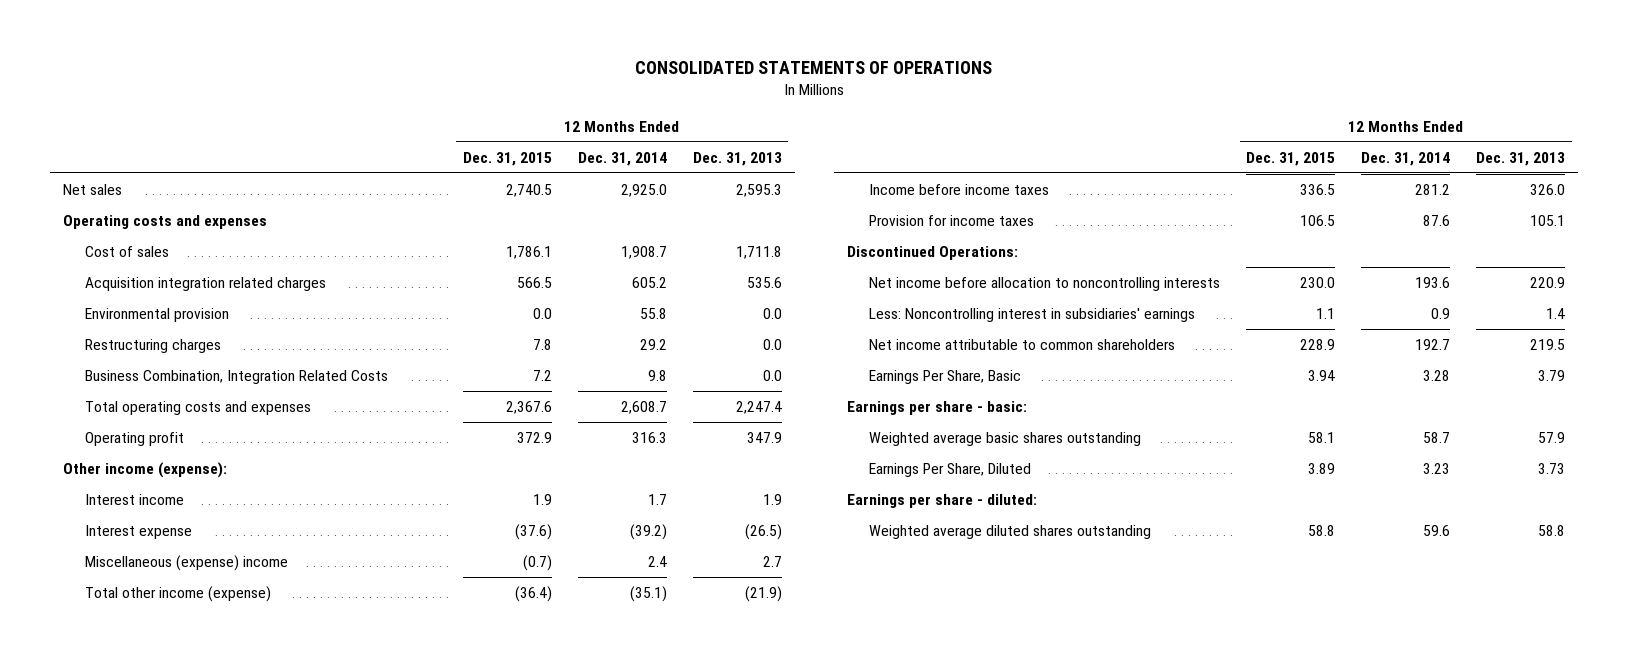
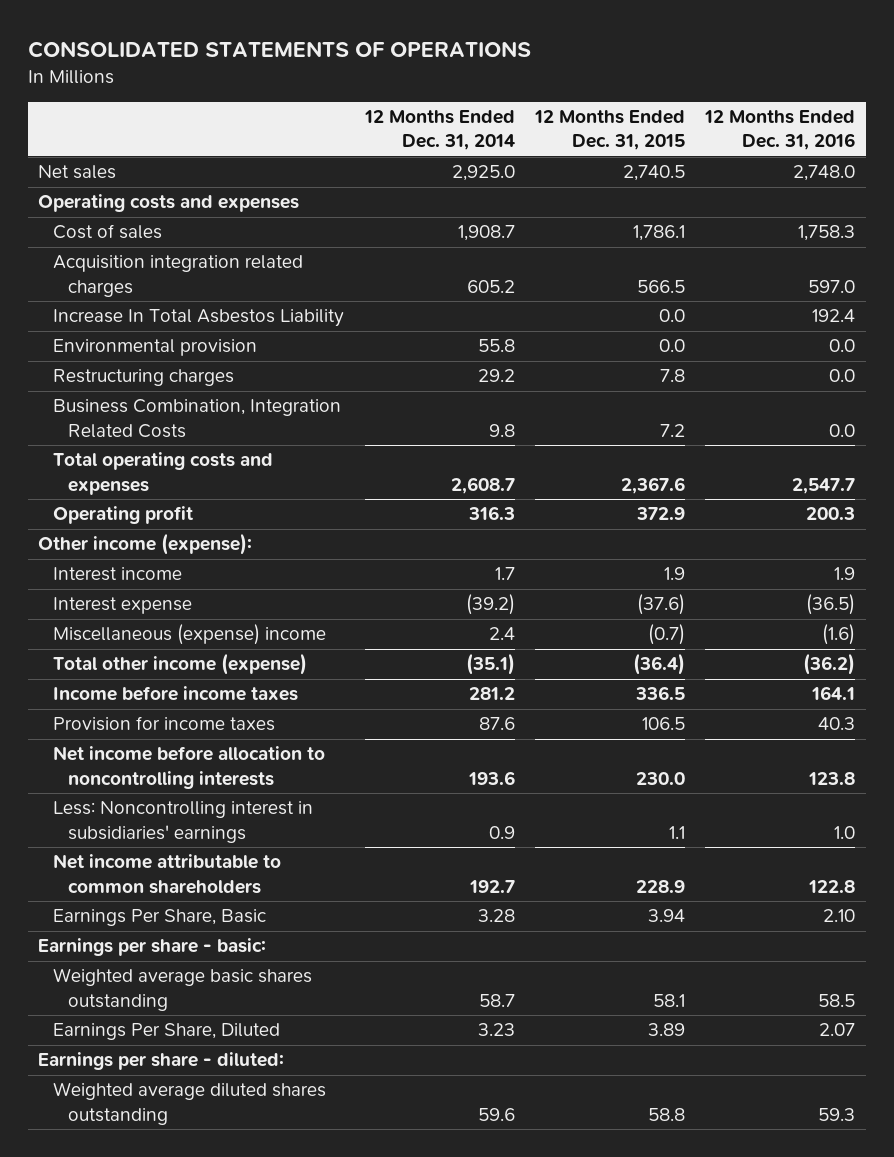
[692,151,782,166] Dec. 31, 2013 -> none
none -> [704,110,856,151] 12 Months Ended Dec. 31, 2016
none -> [53,309,345,328] Increase In Total Asbestos Liability
[846,246,1018,261] Discontinued Operations: -> none

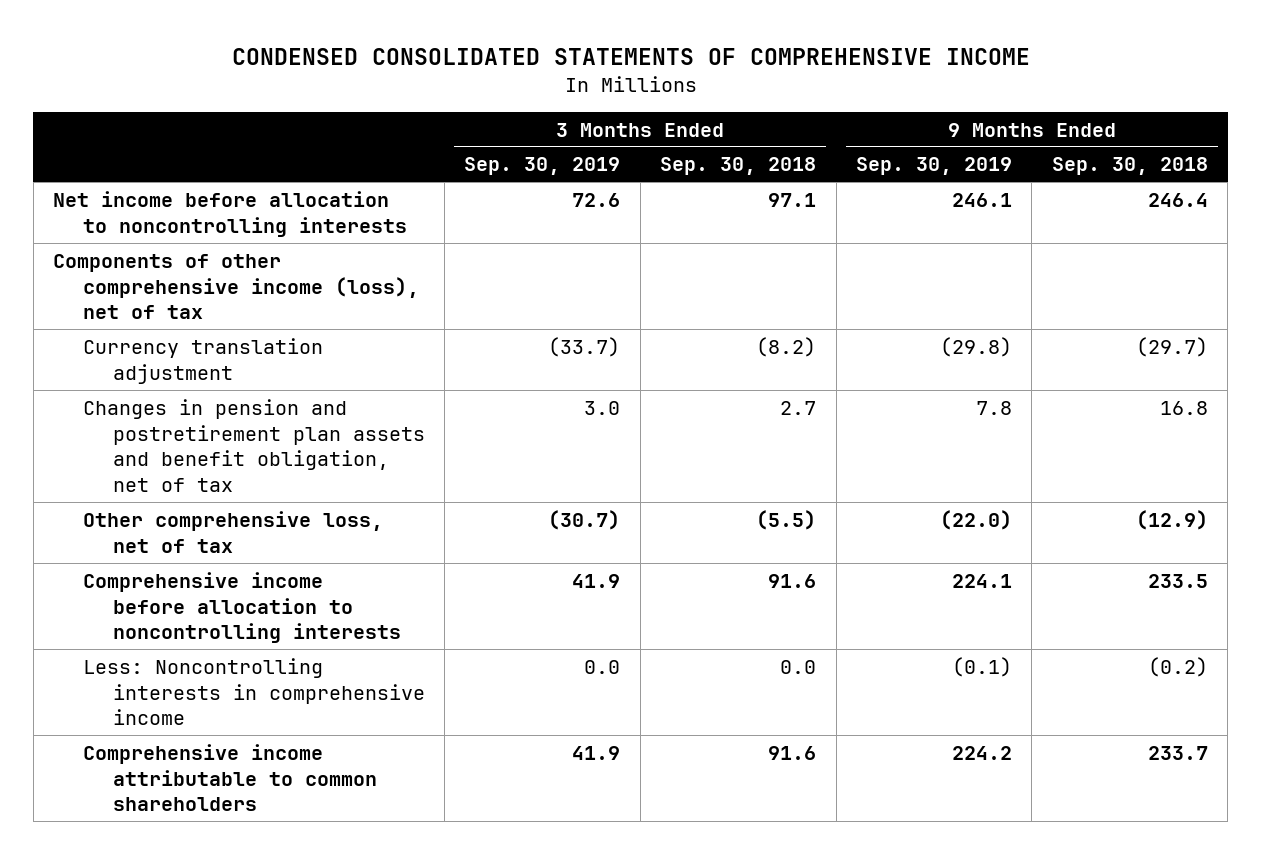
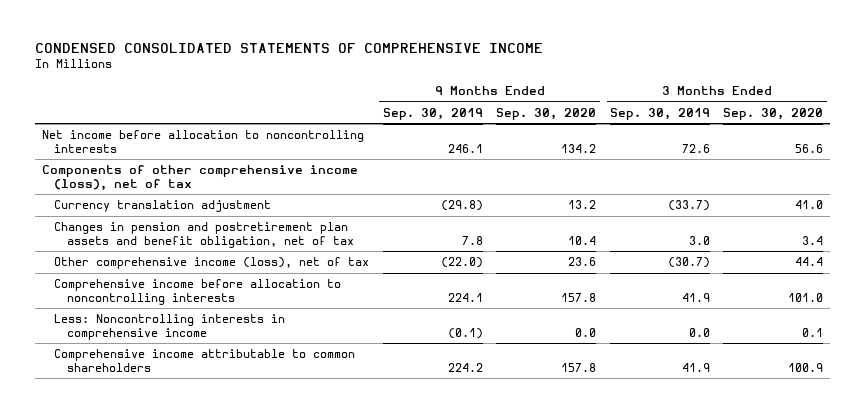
[660,157,817,176] Sep. 30, 2018 -> none
[1051,157,1208,176] Sep. 30, 2018 -> none
none -> [496,107,597,120] Sep. 30, 2020
none -> [723,107,824,120] Sep. 30, 2020
[82,510,383,553] Other comprehensive loss, net of tax -> [54,257,370,270] Other comprehensive income (loss), net of tax

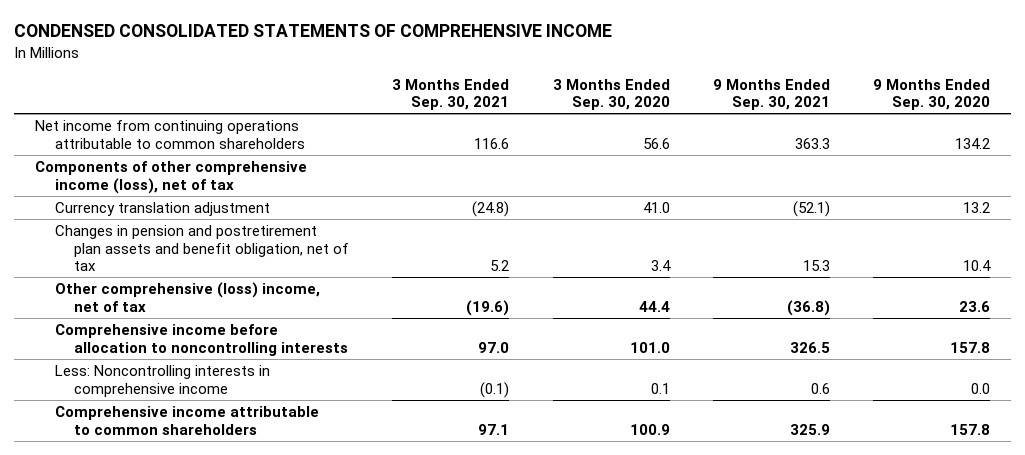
[382,107,483,120] Sep. 30, 2019 -> none
[609,107,710,120] Sep. 30, 2019 -> none
none -> [392,78,510,111] 3 Months Ended Sep. 30, 2021
none -> [712,78,830,111] 9 Months Ended Sep. 30, 2021
[41,130,364,153] Net income before allocation to noncontrolling interests -> [35,119,305,149] Net income from continuing operations attributable to common shareholders
[54,257,370,270] Other comprehensive income (loss), net of tax -> [54,281,320,312] Other comprehensive (loss) income, net of tax

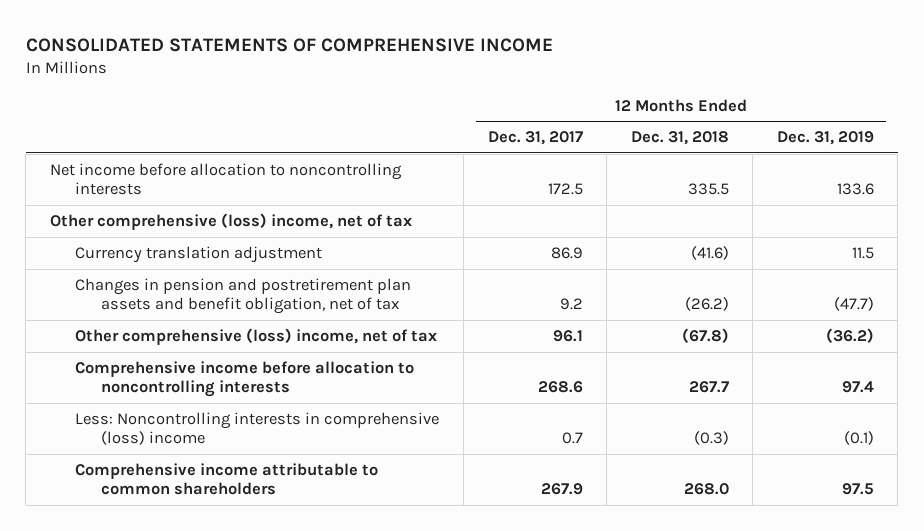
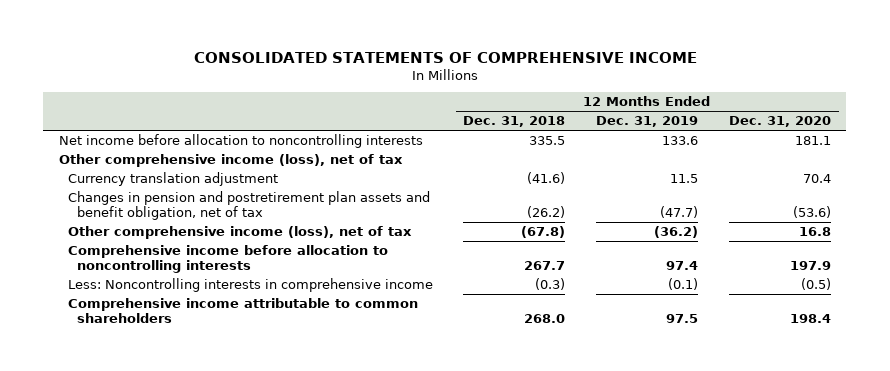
[487,131,583,146] Dec. 31, 2017 -> none
none -> [728,116,831,128] Dec. 31, 2020
[49,212,412,230] Other comprehensive (loss) income, net of tax -> [58,154,403,168] Other comprehensive income (loss), net of tax
[75,327,438,345] Other comprehensive (loss) income, net of tax -> [67,226,412,240] Other comprehensive income (loss), net of tax
[75,411,440,446] Less: Noncontrolling interests in comprehensive (loss) income -> [67,278,433,293] Less: Noncontrolling interests in comprehensive income

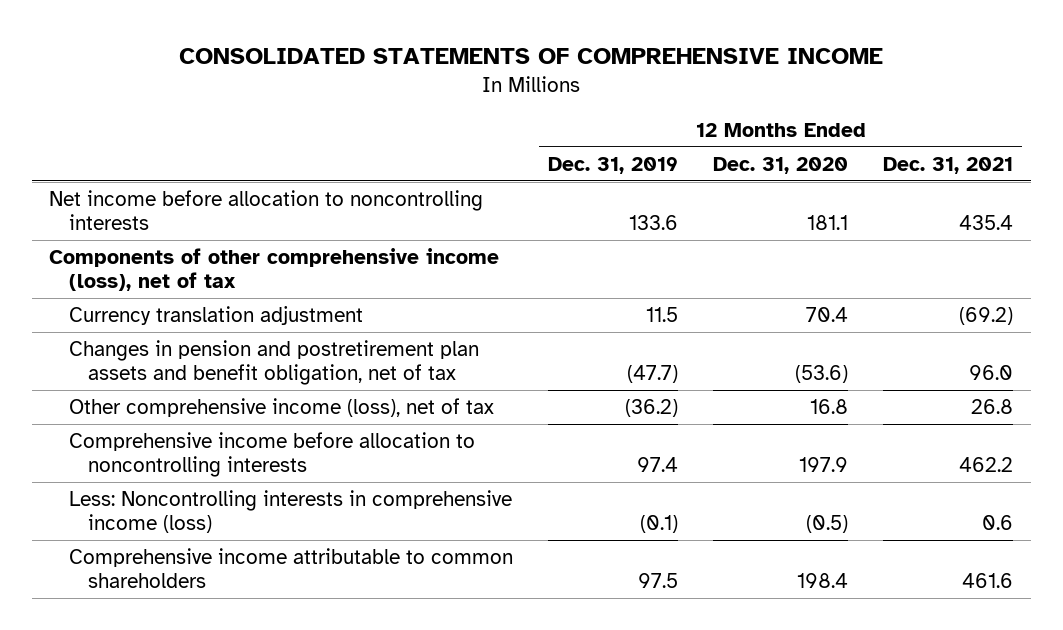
[463,116,566,128] Dec. 31, 2018 -> none
none -> [883,156,1014,174] Dec. 31, 2021
[58,154,403,168] Other comprehensive income (loss), net of tax -> [49,248,500,292] Components of other comprehensive income (loss), net of tax
[67,278,433,293] Less: Noncontrolling interests in comprehensive income -> [68,490,512,534] Less: Noncontrolling interests in comprehensive income (loss)

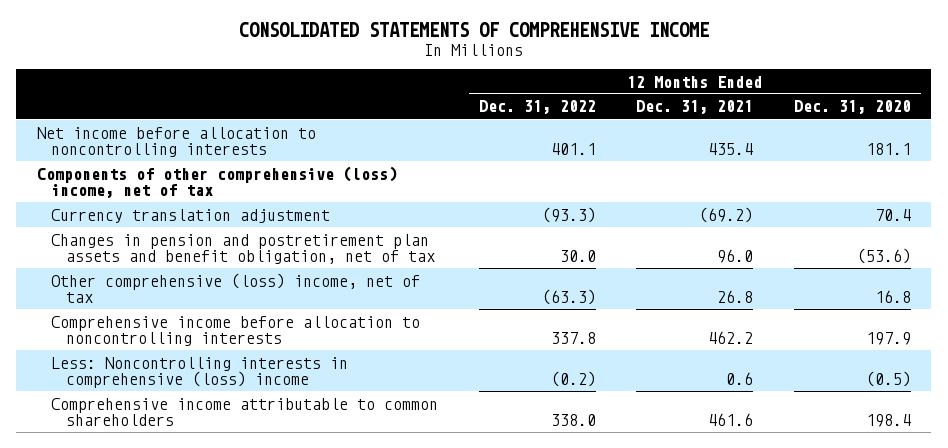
[547,156,678,174] Dec. 31, 2019 -> none
none -> [478,100,596,115] Dec. 31, 2022
[49,248,500,292] Components of other comprehensive income (loss), net of tax -> [36,165,397,199] Components of other comprehensive (loss) income, net of tax
[68,398,494,418] Other comprehensive income (loss), net of tax -> [51,272,421,304] Other comprehensive (loss) income, net of tax
[68,490,512,534] Less: Noncontrolling interests in comprehensive income (loss) -> [51,356,349,389] Less: Noncontrolling interests in comprehensive (loss) income

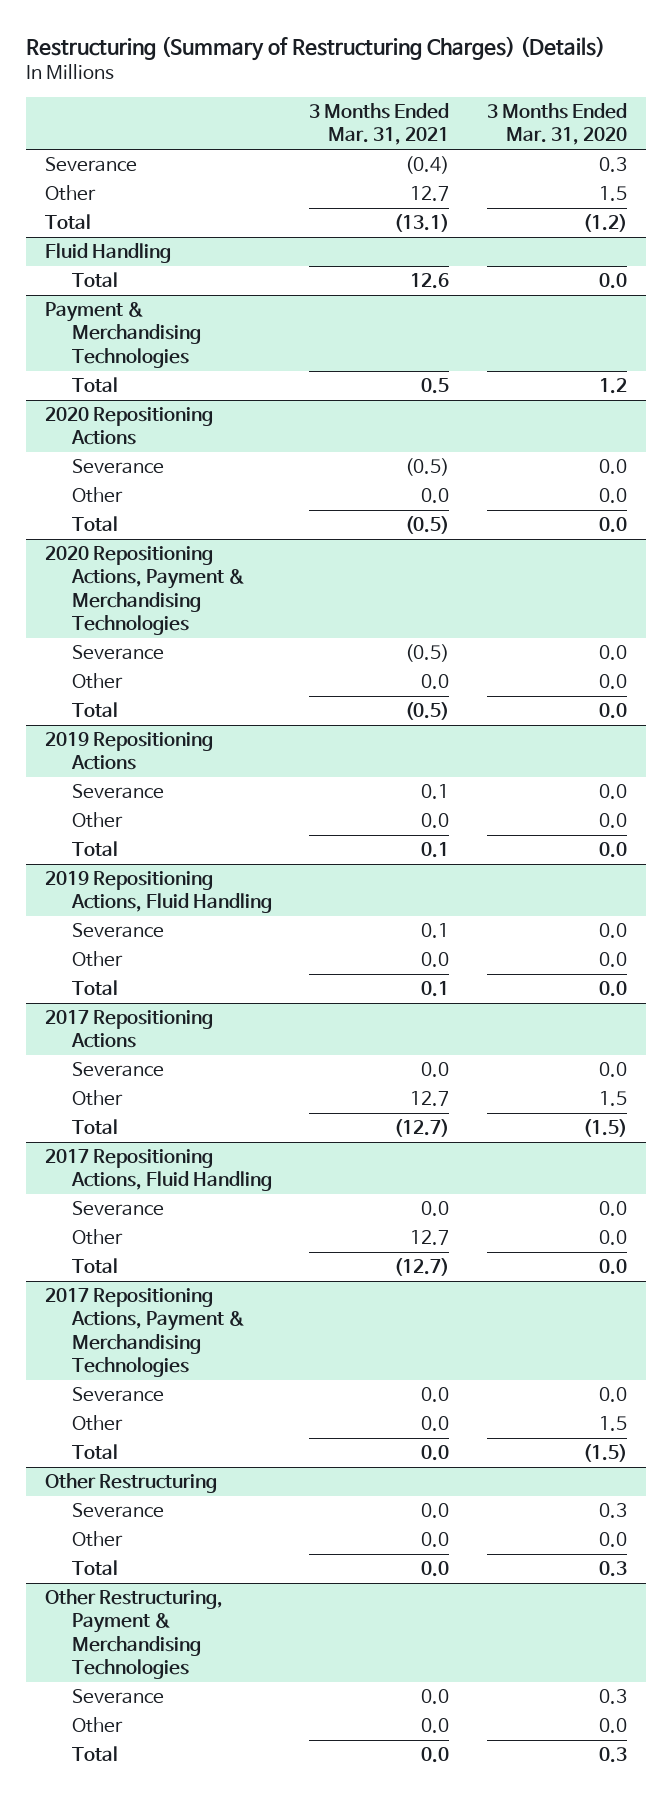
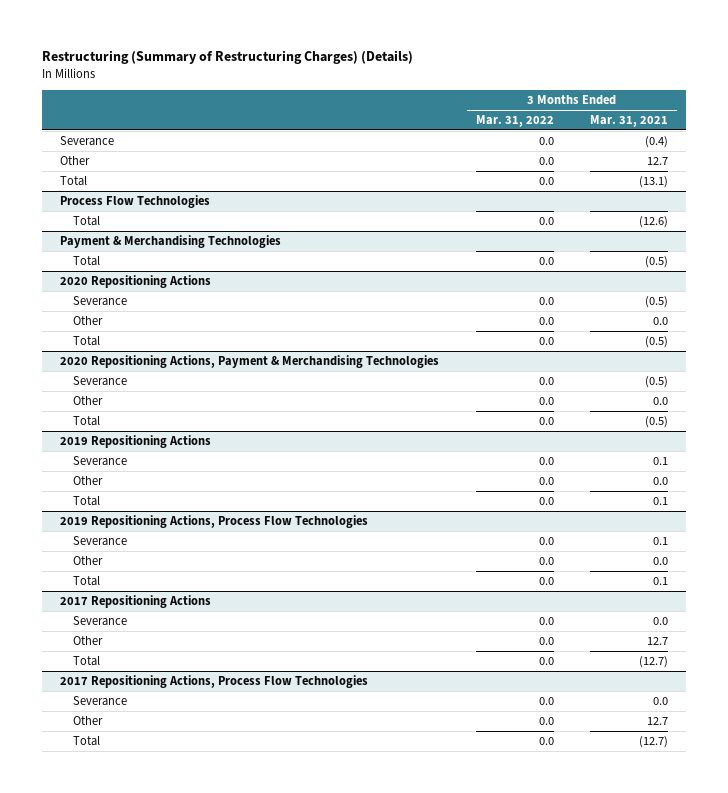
[486,103,627,146] 3 Months Ended Mar. 31, 2020 -> none
none -> [475,115,554,128] Mar. 31, 2022
[44,243,171,264] Fluid Handling -> none
none -> [60,195,211,209] Process Flow Technologies
[410,273,450,290] 12.6 -> [639,216,669,229] (12.6)
[421,378,450,395] 0.5 -> [645,256,669,269] (0.5)
[44,871,272,914] 2019 Repositioning Actions, Fluid Handling -> none
none -> [60,515,369,529] 2019 Repositioning Actions, Process Flow Technologies
[44,1149,272,1192] 2017 Repositioning Actions, Fluid Handling -> none
none -> [60,675,369,689] 2017 Repositioning Actions, Process Flow Technologies
[44,1288,245,1377] 2017 Repositioning Actions, Payment & Merchandising Technologies -> none
[71,1387,164,1403] Severance -> none
[71,1415,123,1432] Other -> none
[71,1444,118,1460] Total -> none
[44,1473,217,1494] Other Restructuring -> none
[71,1503,164,1519] Severance -> none
[71,1531,123,1548] Other -> none
[71,1560,118,1576] Total -> none
[44,1589,223,1679] Other Restructuring, Payment & Merchandising Technologies -> none
[71,1689,164,1705] Severance -> none
[71,1717,123,1734] Other -> none
[71,1746,118,1762] Total -> none

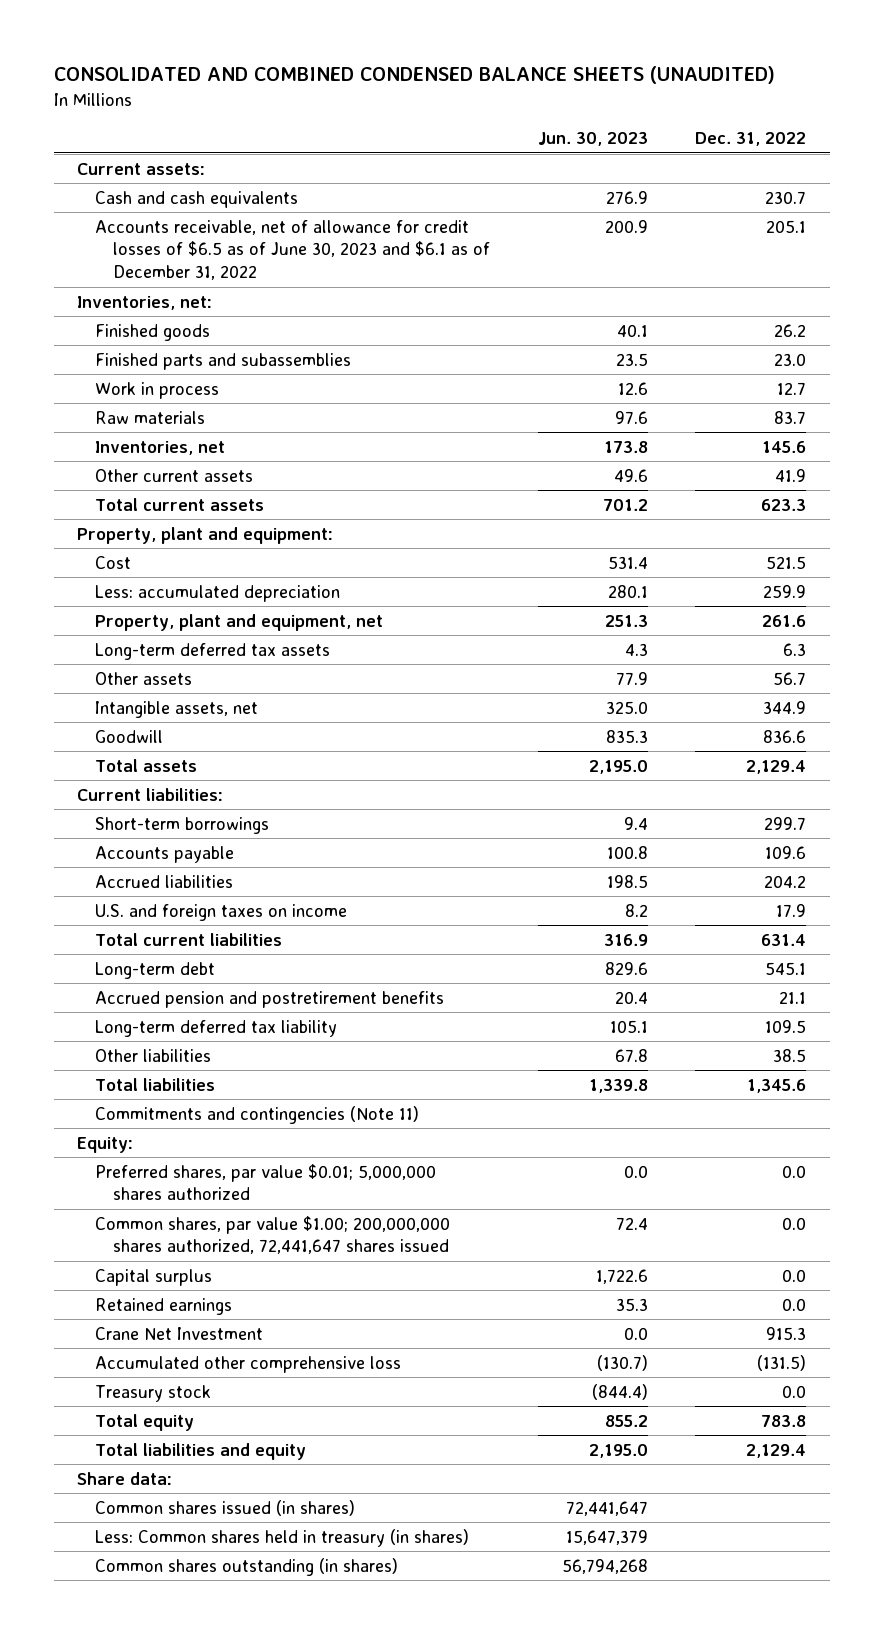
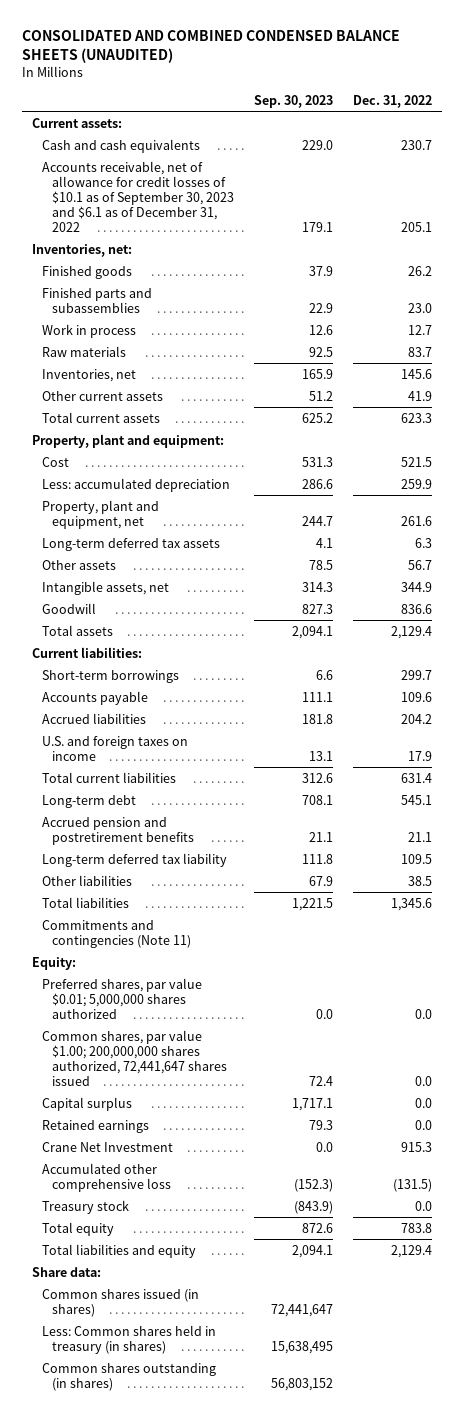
[537,132,648,147] Jun. 30, 2023 -> none
none -> [253,94,333,108] Sep. 30, 2023
[95,219,491,281] Accounts receivable, net of allowance for credit losses of $6.5 as of June 30, 2023 and $6.1 as of December 31, 2022 -> [41,160,234,232] Accounts receivable, net of allowance for credit losses of $10.1 as of September 30, 2023 and $6.1 as of December 31, 2022

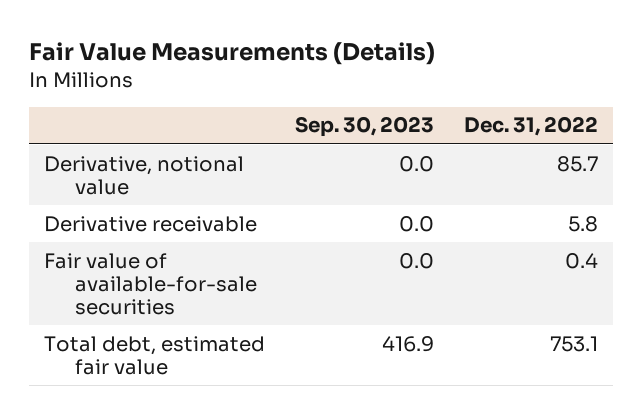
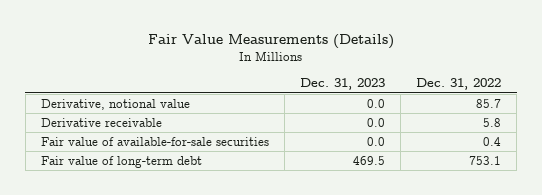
[294,116,434,138] Sep. 30, 2023 -> none
none -> [300,78,386,91] Dec. 31, 2023
[43,335,265,375] Total debt, estimated fair value -> [40,155,202,168] Fair value of long-term debt

